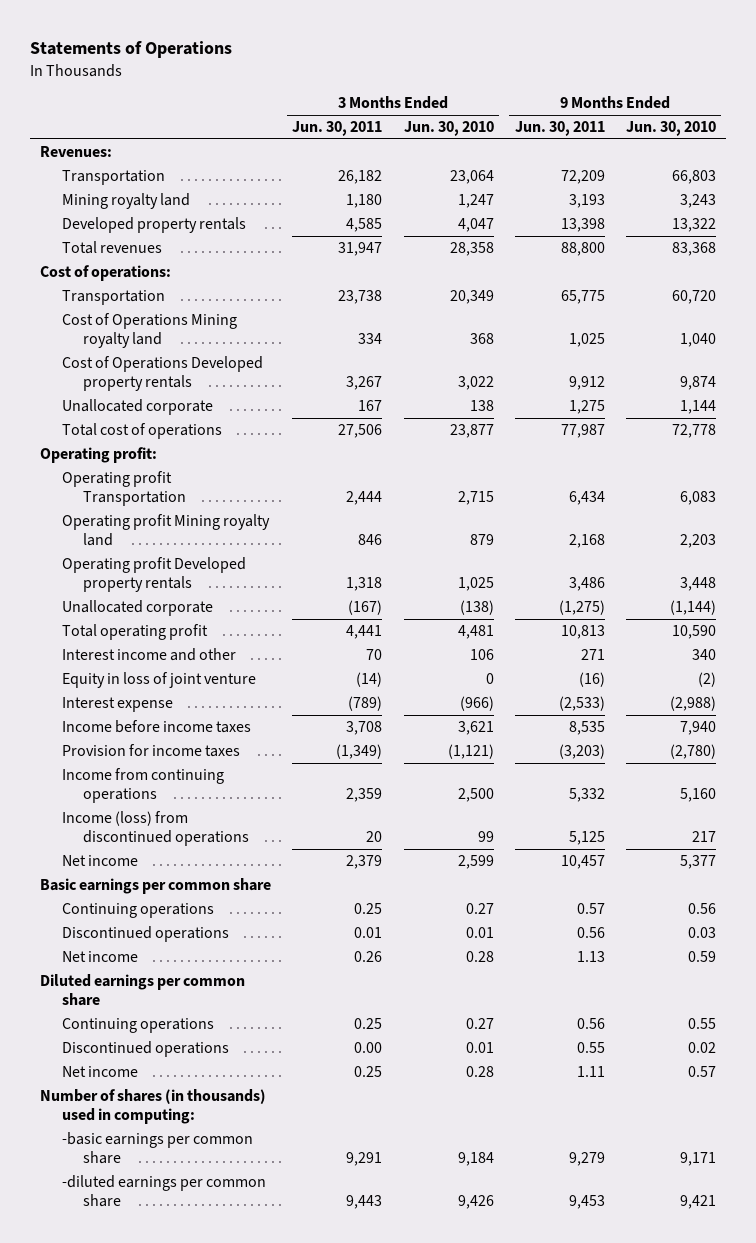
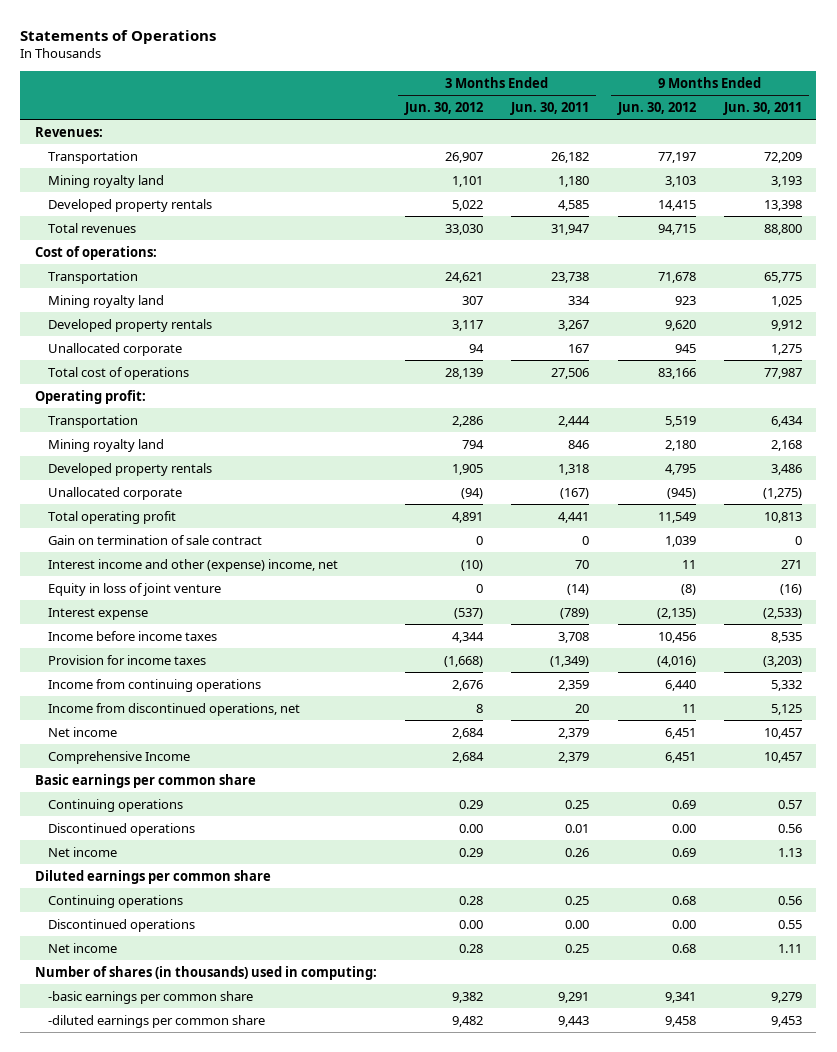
[403,121,494,137] Jun. 30, 2010 -> none
[625,121,716,137] Jun. 30, 2010 -> none
none -> [404,101,484,115] Jun. 30, 2012
none -> [616,101,696,115] Jun. 30, 2012
[61,313,237,349] Cost of Operations Mining royalty land -> [48,294,165,308] Mining royalty land
[61,356,263,392] Cost of Operations Developed property rentals -> [48,318,213,332] Developed property rentals
[61,471,187,507] Operating profit Transportation -> [48,414,139,428] Transportation
[61,514,270,547] Operating profit Mining royalty land -> [48,438,165,452] Mining royalty land
[61,557,246,593] Operating profit Developed property rentals -> [48,462,213,476] Developed property rentals
none -> [48,534,263,545] Gain on termination of sale contract
[61,648,236,662] Interest income and other -> [48,558,339,572] Interest income and other (expense) income, net
[61,811,250,847] Income (loss) from discontinued operations -> [48,702,301,716] Income from discontinued operations, net
none -> [48,750,191,764] Comprehensive Income

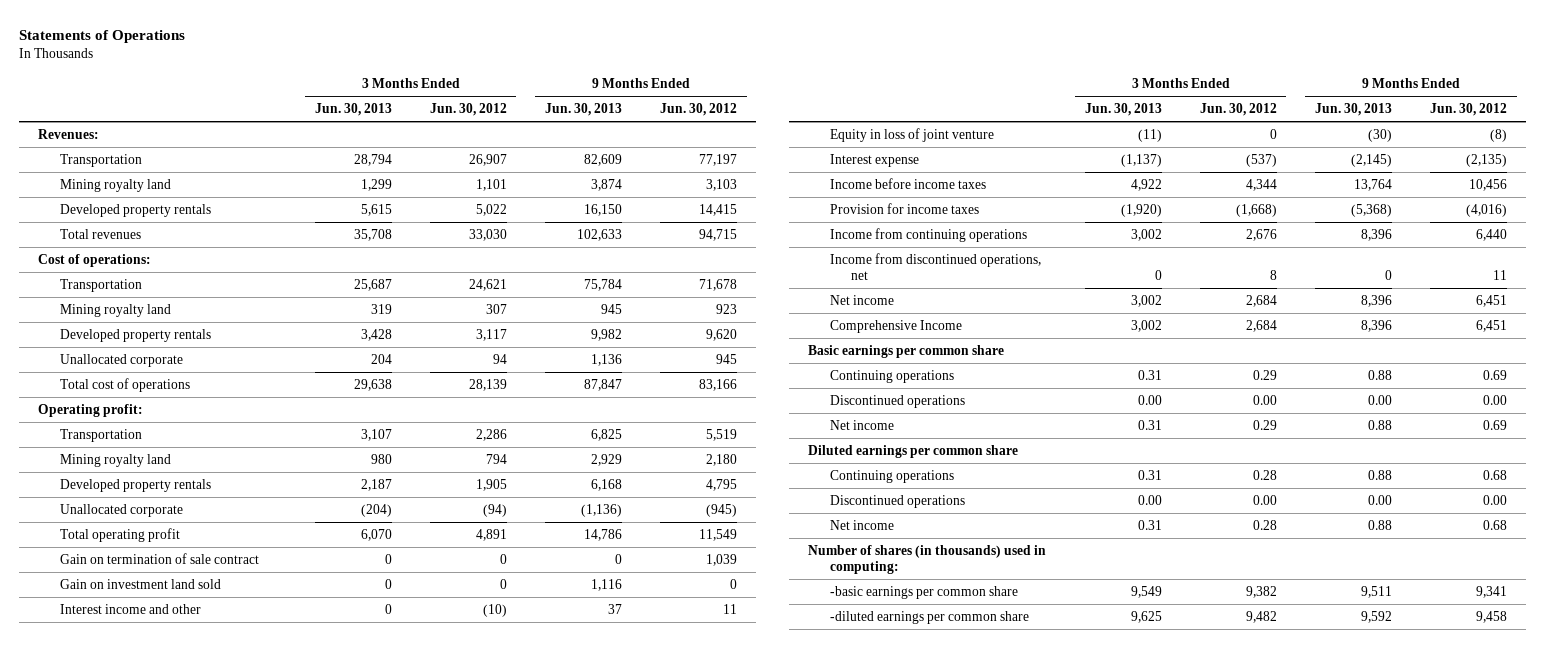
[510,101,590,115] Jun. 30, 2011 -> none
[723,101,803,115] Jun. 30, 2011 -> none
none -> [314,103,392,117] Jun. 30, 2013
none -> [544,103,622,117] Jun. 30, 2013
none -> [59,578,221,589] Gain on investment land sold
[48,558,339,572] Interest income and other (expense) income, net -> [59,603,201,614] Interest income and other

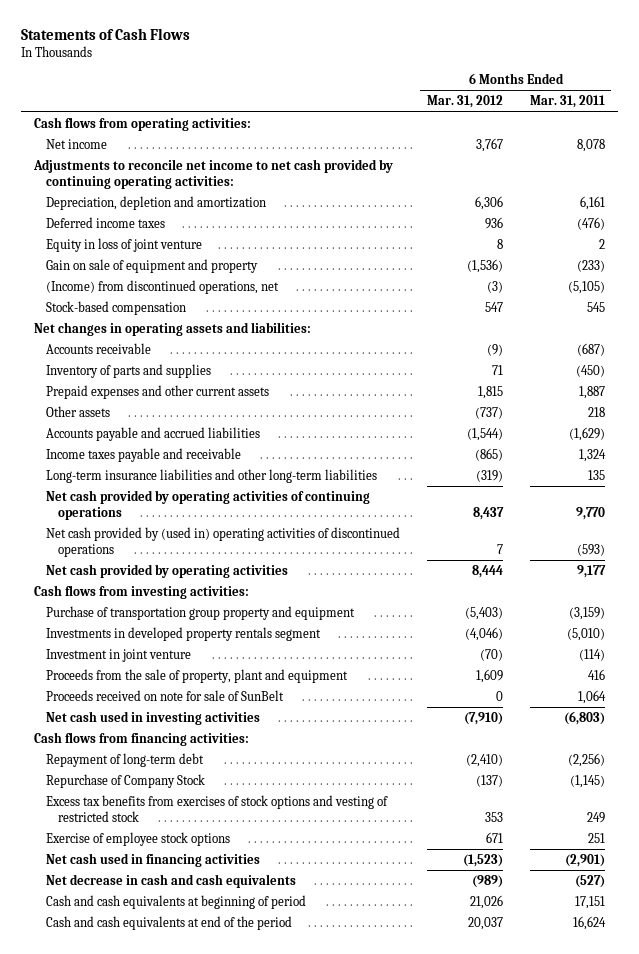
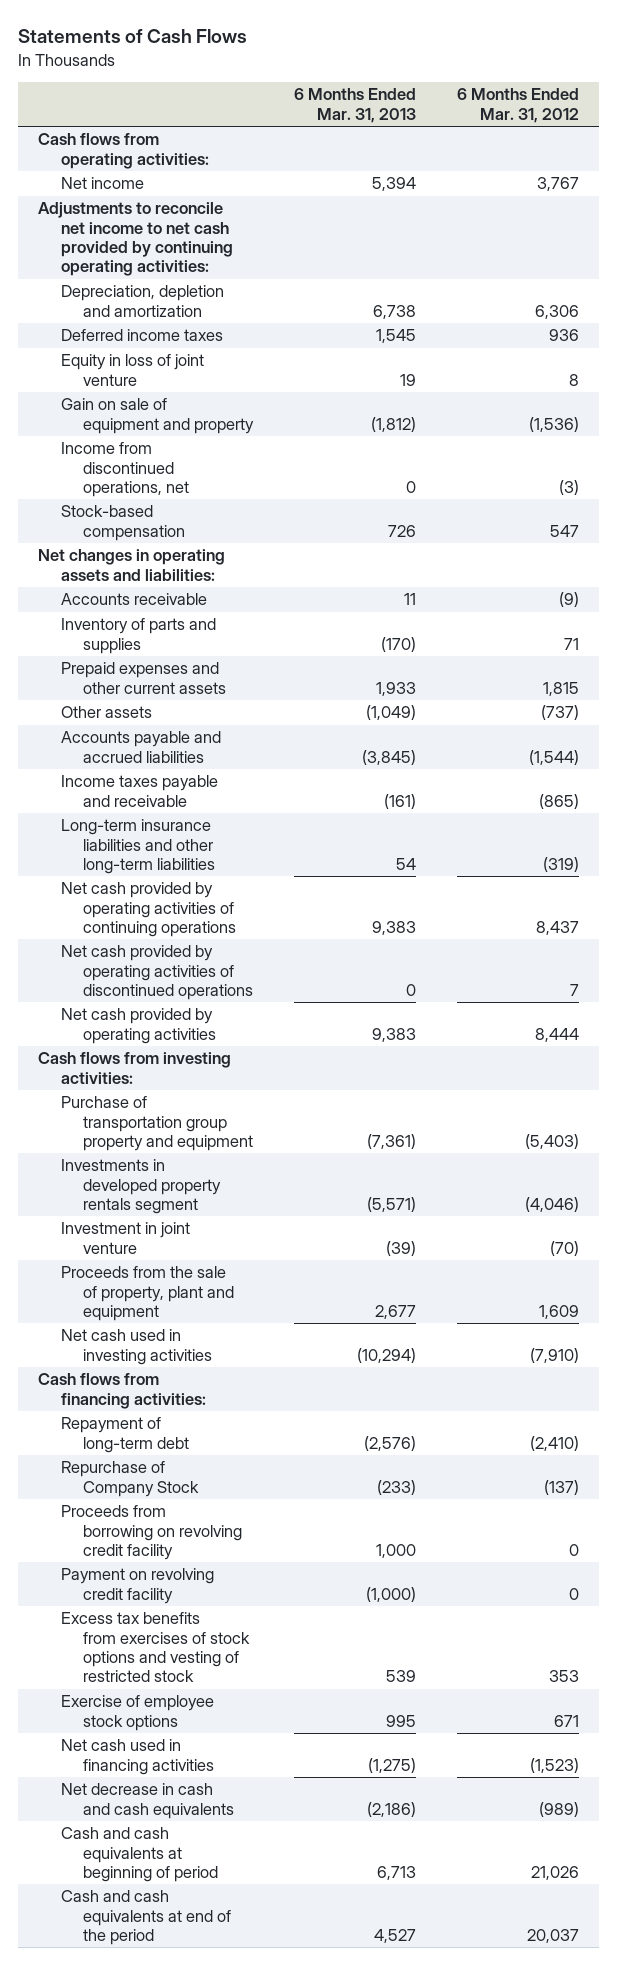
[529,95,605,109] Mar. 31, 2011 -> none
none -> [294,88,417,123] 6 Months Ended Mar. 31, 2013
[46,279,280,294] (Income) from discontinued operations, net -> [60,442,190,497] Income from discontinued operations, net
[46,526,401,557] Net cash provided by (used in) operating activities of discontinued operations -> [60,945,254,1000] Net cash provided by operating activities of discontinued operations
[46,689,285,701] Proceeds received on note for sale of SunBelt -> none
none -> [60,1505,243,1560] Proceeds from borrowing on revolving credit facility
none -> [60,1568,214,1604] Payment on revolving credit facility

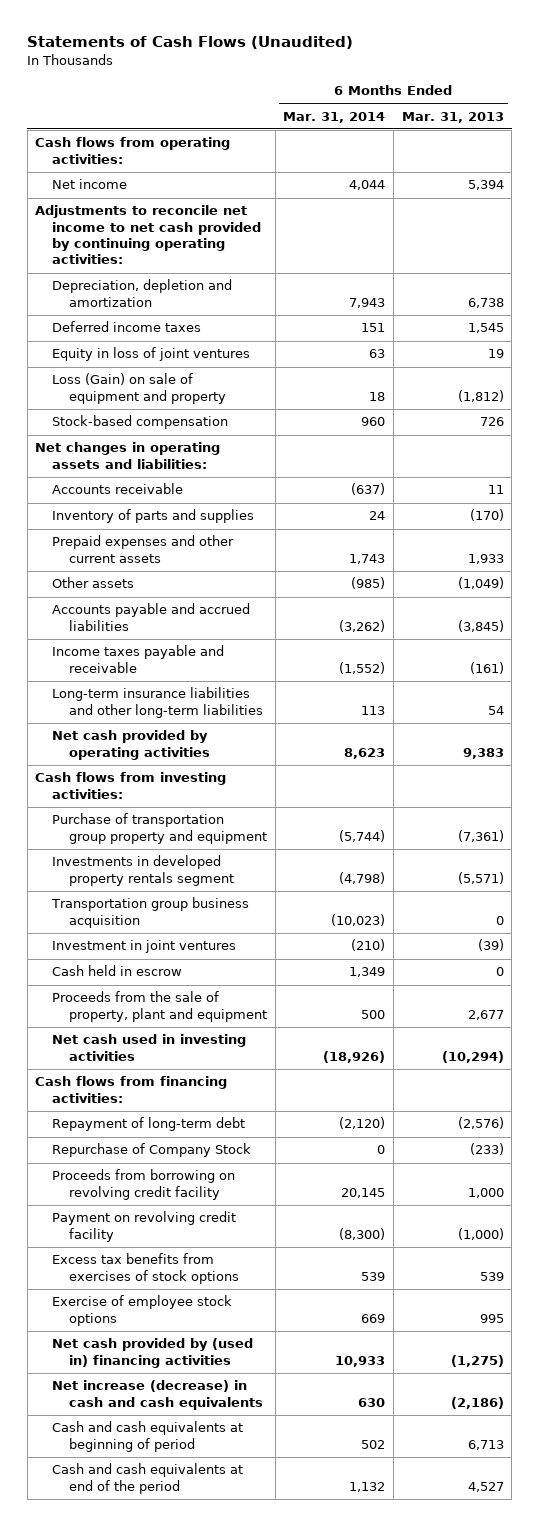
[18,29,248,44] Statements of Cash Flows -> [27,36,354,50] Statements of Cash Flows (Unaudited)
[456,88,579,123] 6 Months Ended Mar. 31, 2012 -> none
none -> [283,111,386,123] Mar. 31, 2014
[60,442,190,497] Income from discontinued operations, net -> none
[60,354,204,386] Equity in loss of joint venture -> [52,347,251,362] Equity in loss of joint ventures
[60,398,255,434] Gain on sale of equipment and property -> [52,373,227,404] Loss (Gain) on sale of equipment and property
[60,882,237,937] Net cash provided by operating activities of continuing operations -> none
[60,945,254,1000] Net cash provided by operating activities of discontinued operations -> none
none -> [51,897,250,928] Transportation group business acquisition
[60,1222,190,1254] Investment in joint venture -> [52,940,237,954] Investment in joint ventures
none -> [52,965,183,977] Cash held in escrow
[60,1612,251,1683] Excess tax benefits from exercises of stock options and vesting of restricted stock -> [52,1253,240,1284] Excess tax benefits from exercises of stock options
[60,1739,215,1775] Net cash used in financing activities -> [52,1338,254,1368] Net cash provided by (used in) financing activities
[60,1783,235,1819] Net decrease in cash and cash equivalents -> [52,1380,264,1410] Net increase (decrease) in cash and cash equivalents

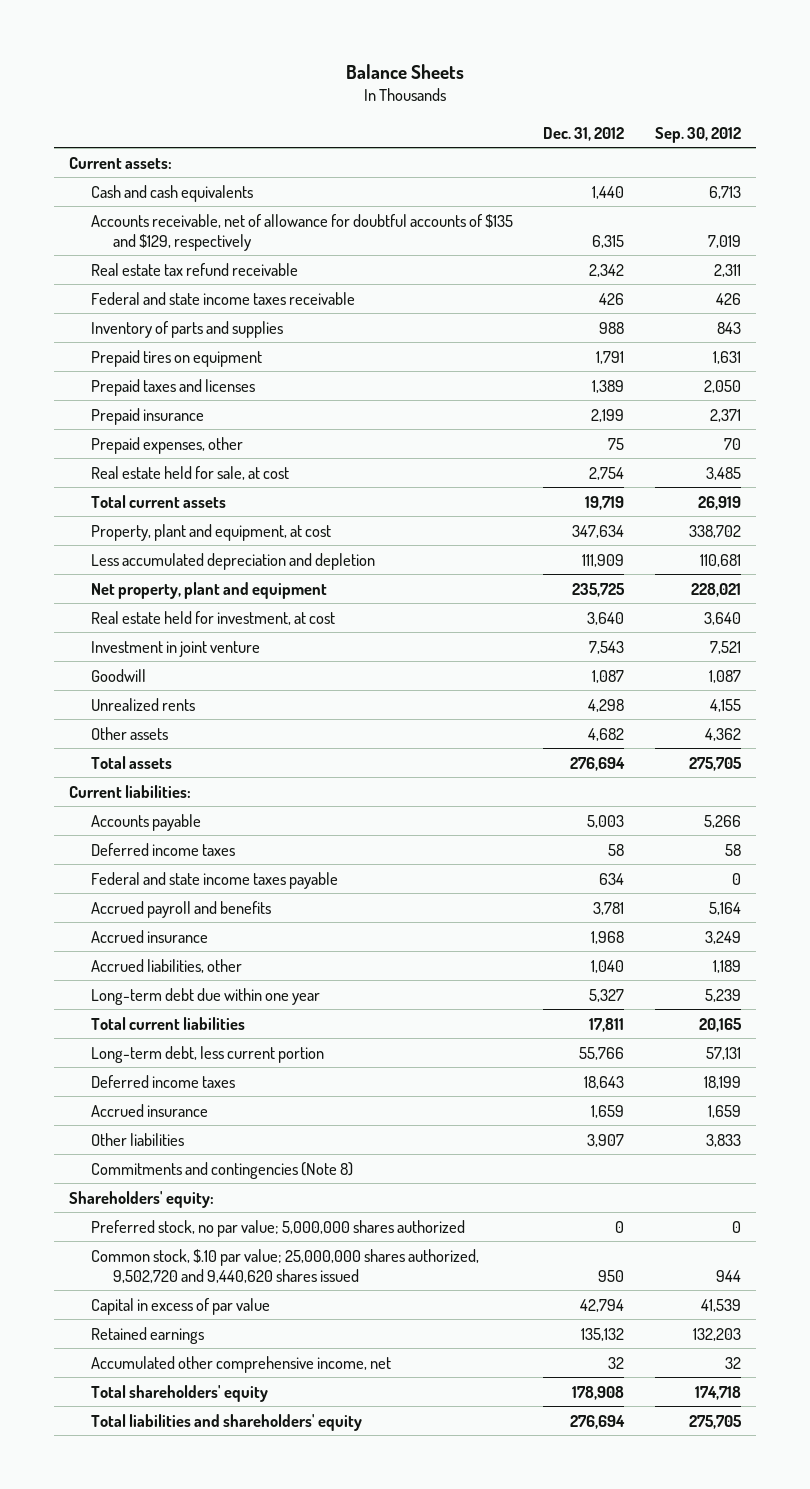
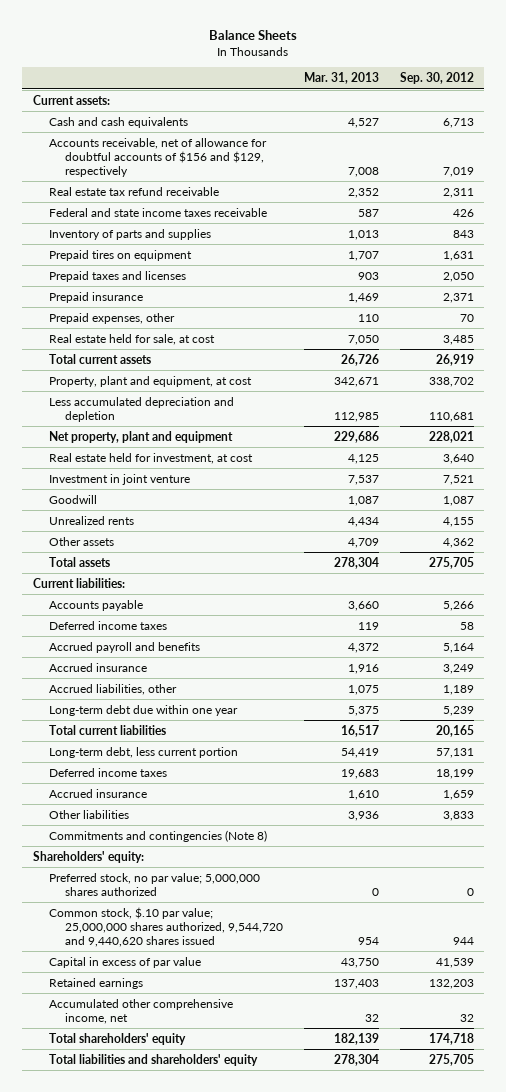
[543,126,625,141] Dec. 31, 2012 -> none
none -> [303,71,379,84] Mar. 31, 2013
[90,213,513,251] Accounts receivable, net of allowance for doubtful accounts of $135 and $129, respectively -> [48,137,267,177] Accounts receivable, net of allowance for doubtful accounts of $156 and $129, respectively
[90,871,338,889] Federal and state income taxes payable -> none
[90,1248,479,1283] Common stock, $.10 par value; 25,000,000 shares authorized, 9,502,720 and 9,440,620 shares issued -> [48,906,284,947] Common stock, $.10 par value; 25,000,000 shares authorized, 9,544,720 and 9,440,620 shares issued

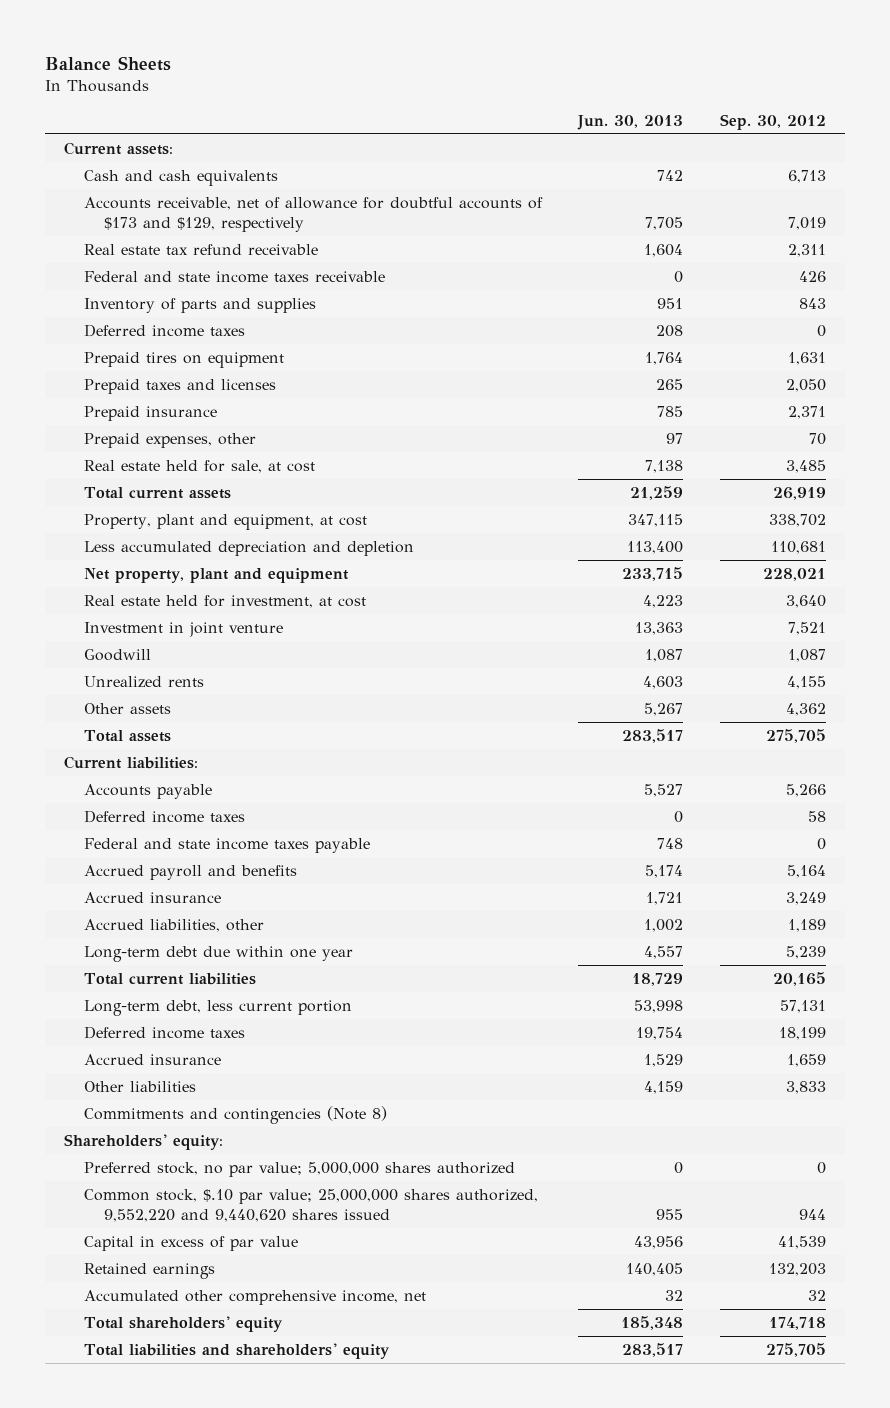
[303,71,379,84] Mar. 31, 2013 -> none
none -> [577,114,684,130] Jun. 30, 2013
[48,137,267,177] Accounts receivable, net of allowance for doubtful accounts of $156 and $129, respectively -> [83,196,543,233] Accounts receivable, net of allowance for doubtful accounts of $173 and $129, respectively
none -> [83,323,245,337] Deferred income taxes
none -> [83,837,370,853] Federal and state income taxes payable
[48,906,284,947] Common stock, $.10 par value; 25,000,000 shares authorized, 9,544,720 and 9,440,620 shares issued -> [83,1188,538,1223] Common stock, $.10 par value; 25,000,000 shares authorized, 9,552,220 and 9,440,620 shares issued

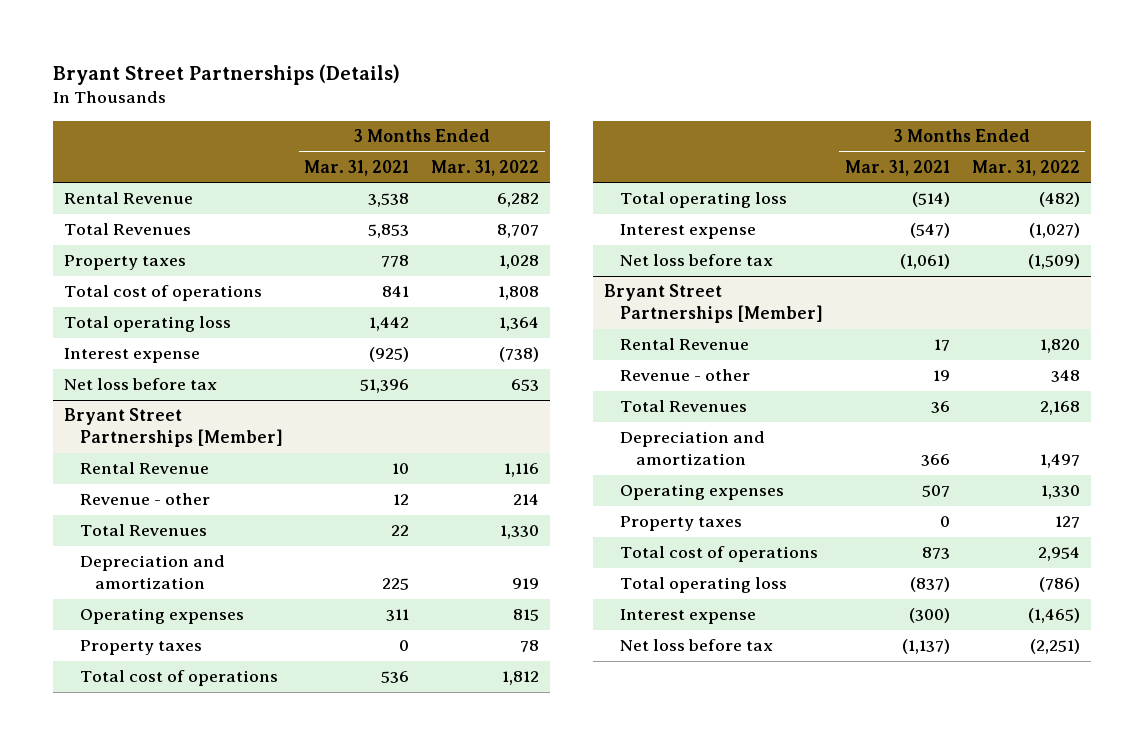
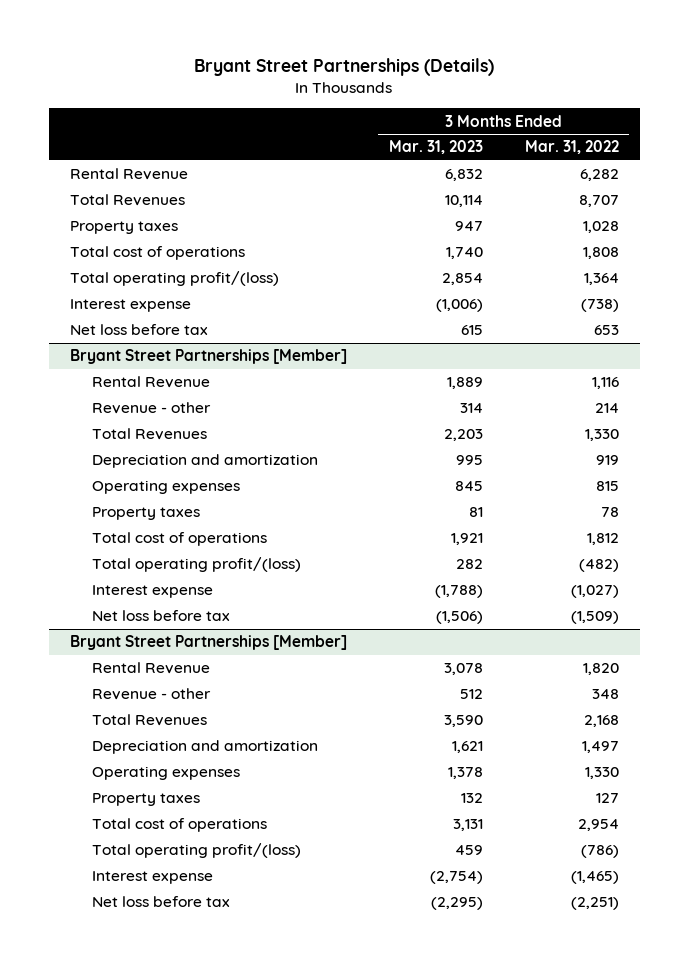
[304,159,410,176] Mar. 31, 2021 -> none
none -> [388,140,483,155] Mar. 31, 2023
[64,316,232,333] Total operating loss -> [69,271,279,287] Total operating profit/(loss)
[619,192,787,209] Total operating loss -> [91,557,301,573] Total operating profit/(loss)
[619,577,787,594] Total operating loss -> [91,843,301,859] Total operating profit/(loss)

